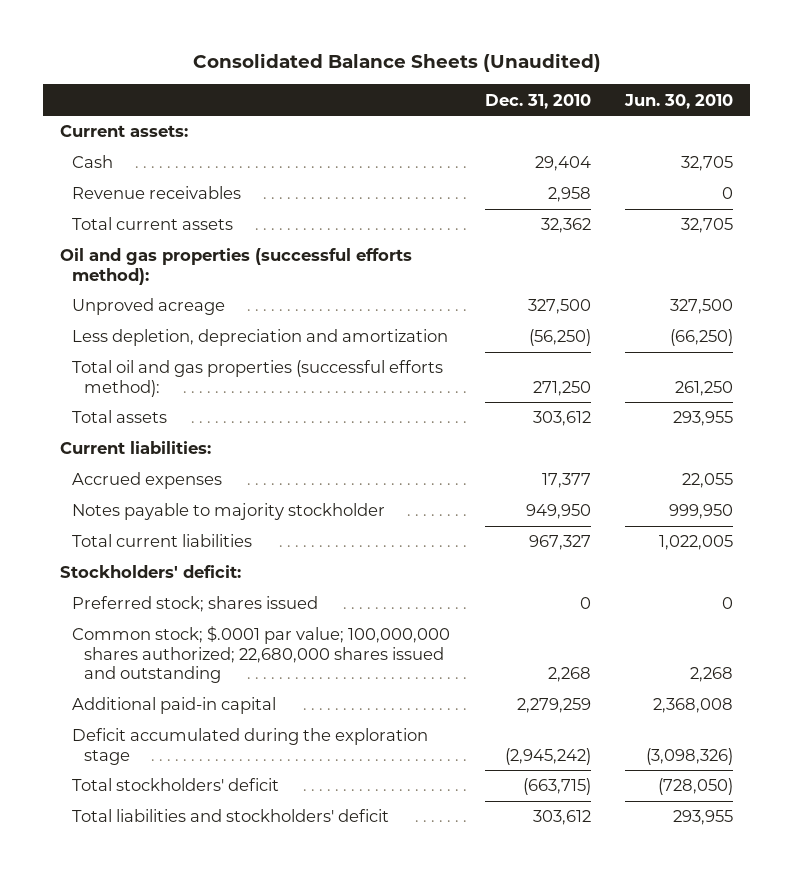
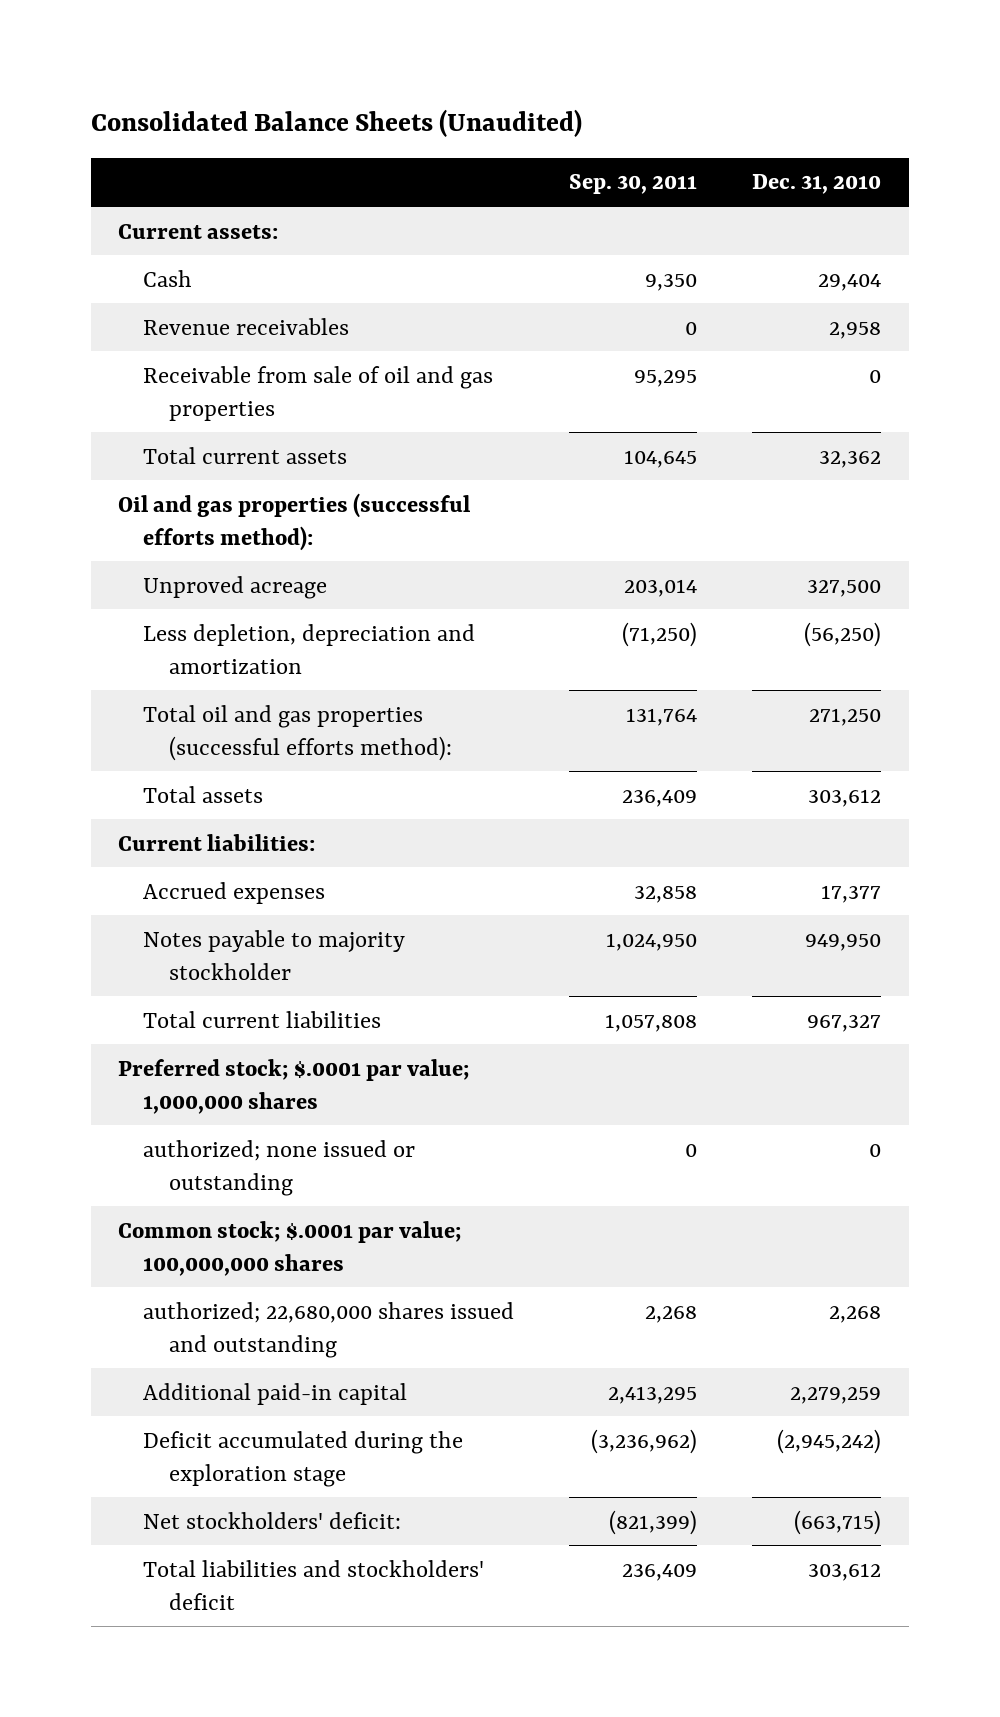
[624,93,734,109] Jun. 30, 2010 -> none
none -> [569,174,698,195] Sep. 30, 2011
none -> [143,365,494,421] Receivable from sale of oil and gas properties
[60,565,242,579] Stockholders' deficit: -> none
none -> [118,1058,471,1114] Preferred stock; $.0001 par value; 1,000,000 shares
[72,596,319,613] Preferred stock; shares issued -> [143,1139,416,1196] authorized; none issued or outstanding
none -> [118,1220,463,1276] Common stock; $.0001 par value; 100,000,000 shares
[72,626,451,683] Common stock; $.0001 par value; 100,000,000 shares authorized; 22,680,000 shares issued and outstanding -> [143,1301,515,1358] authorized; 22,680,000 shares issued and outstanding
[72,778,280,792] Total stockholders' deficit -> [143,1511,402,1529] Net stockholders' deficit:

